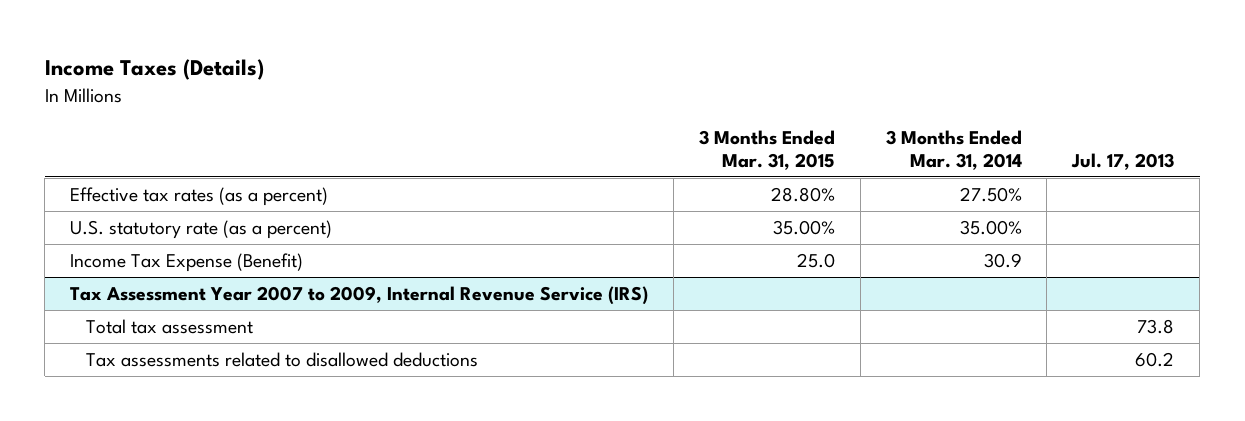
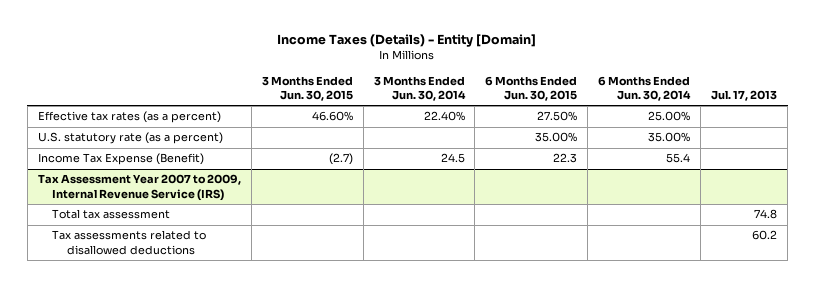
[44,59,264,81] Income Taxes (Details) -> [277,34,537,48] Income Taxes (Details) - Entity [Domain]
[698,129,835,170] 3 Months Ended Mar. 31, 2015 -> none
[885,129,1022,170] 3 Months Ended Mar. 31, 2014 -> none
none -> [261,75,353,101] 3 Months Ended Jun. 30, 2015
none -> [373,75,466,101] 3 Months Ended Jun. 30, 2014
none -> [485,75,578,101] 6 Months Ended Jun. 30, 2015
none -> [598,75,692,101] 6 Months Ended Jun. 30, 2014
[1137,318,1175,334] 73.8 -> [754,209,778,220] 74.8

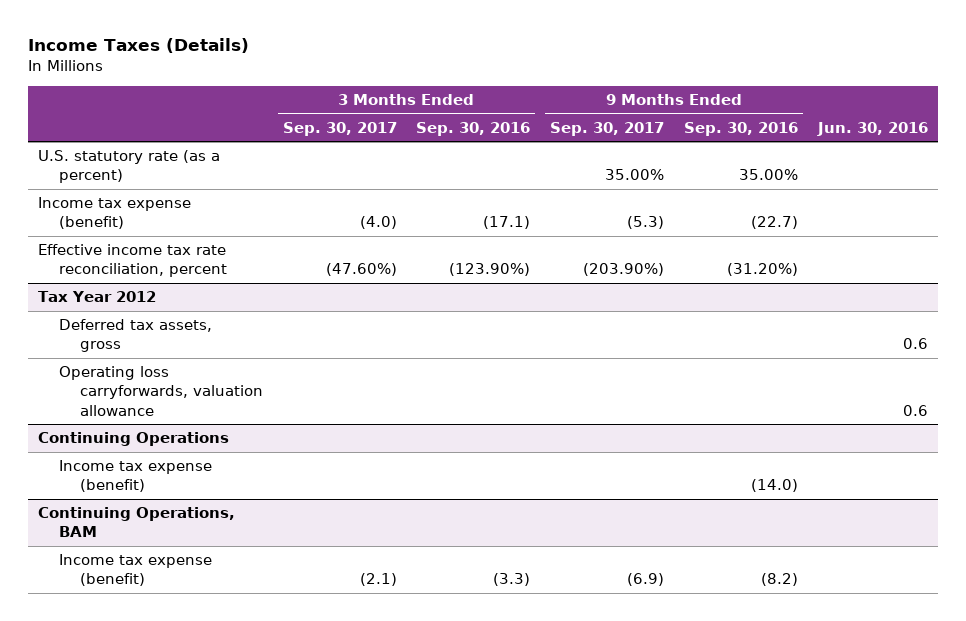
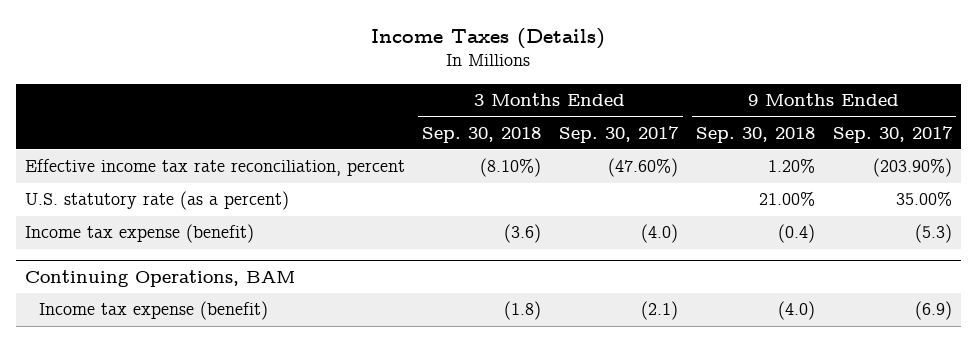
[416,121,531,136] Sep. 30, 2016 -> none
[684,121,799,136] Sep. 30, 2016 -> none
[816,121,928,136] Jun. 30, 2016 -> none
none -> [422,126,542,143] Sep. 30, 2018
none -> [695,126,815,143] Sep. 30, 2018
[37,244,227,278] Effective income tax rate reconciliation, percent -> [24,159,405,177] Effective income tax rate reconciliation, percent
[37,291,156,303] Tax Year 2012 -> none
[58,319,212,353] Deferred tax assets, gross -> none
[58,366,263,416] Operating loss carryforwards, valuation allowance -> none
[37,432,229,447] Continuing Operations -> none
[58,460,212,493] Income tax expense (benefit) -> none

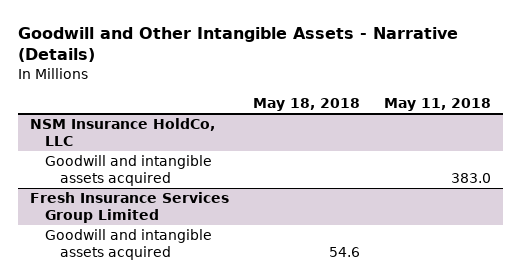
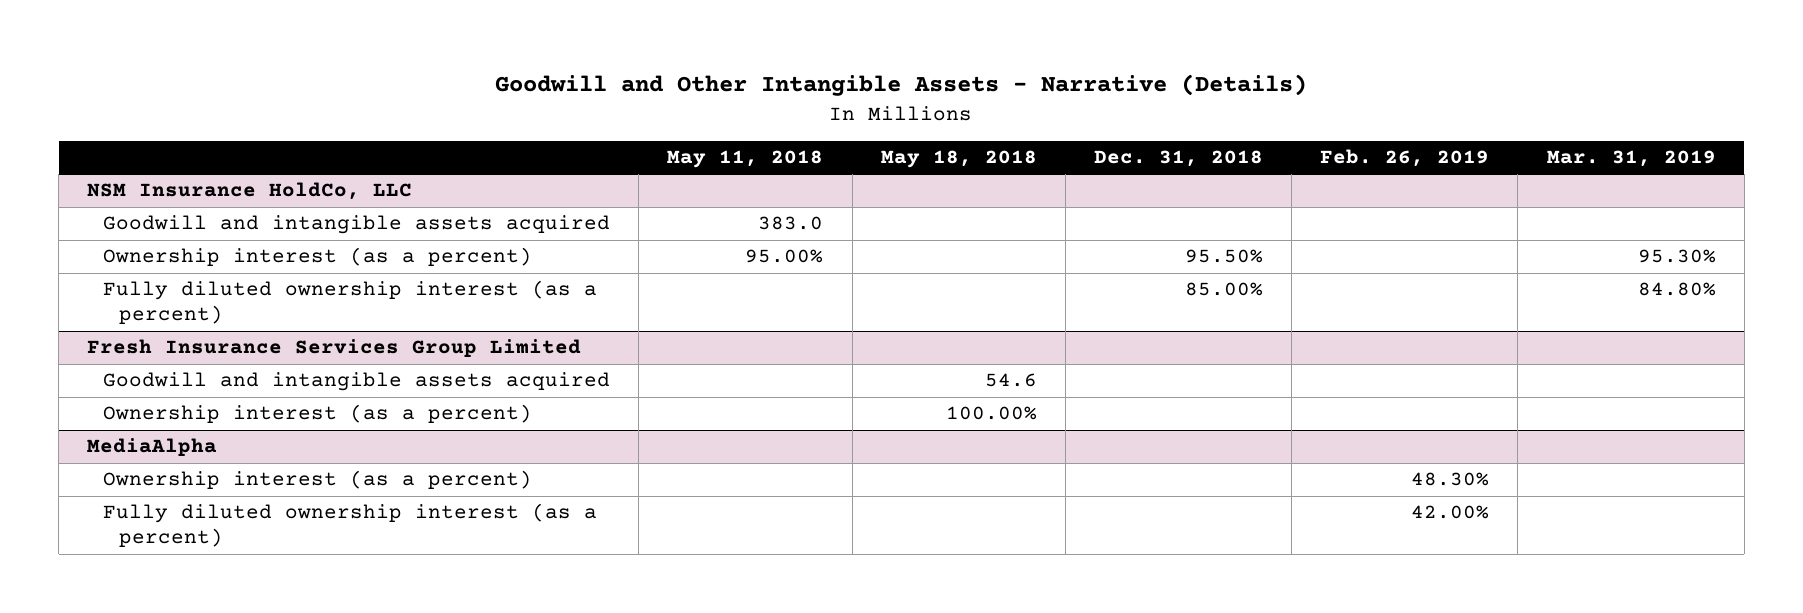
none -> [1094,149,1264,167] Dec. 31, 2018
none -> [1320,148,1490,167] Feb. 26, 2019
none -> [1546,149,1716,167] Mar. 31, 2019
none -> [103,247,533,267] Ownership interest (as a percent)
none -> [103,280,598,325] Fully diluted ownership interest (as a percent)
none -> [103,404,533,424] Ownership interest (as a percent)
none -> [87,438,218,457] MediaAlpha
none -> [103,470,533,490] Ownership interest (as a percent)
none -> [103,503,598,548] Fully diluted ownership interest (as a percent)

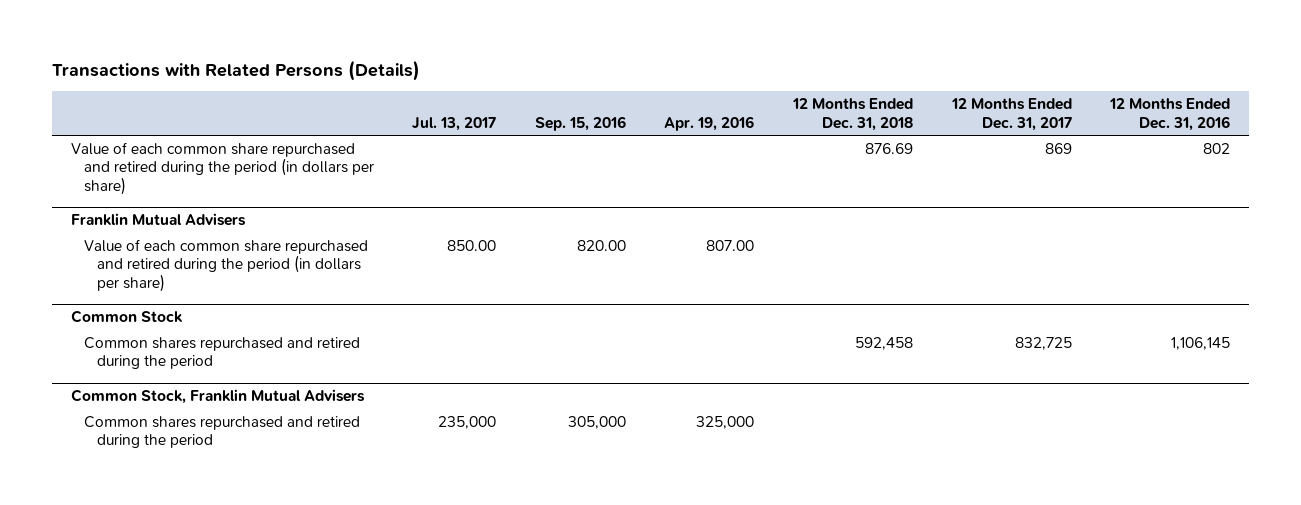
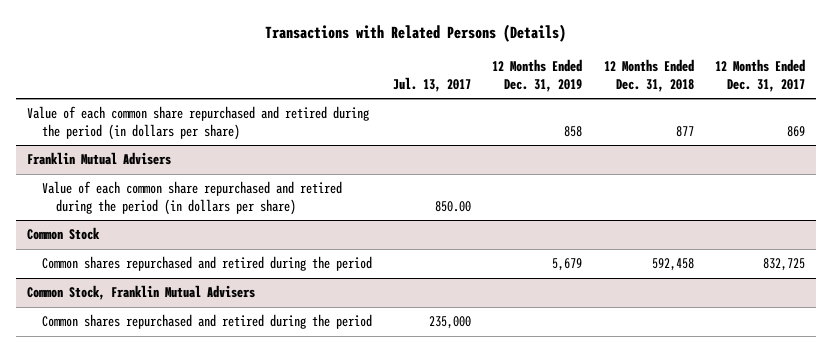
[534,115,626,131] Sep. 15, 2016 -> none
[664,115,755,131] Apr. 19, 2016 -> none
[1109,98,1231,131] 12 Months Ended Dec. 31, 2016 -> none
none -> [492,58,583,92] 12 Months Ended Dec. 31, 2019
[865,143,914,155] 876.69 -> [675,125,694,137] 877

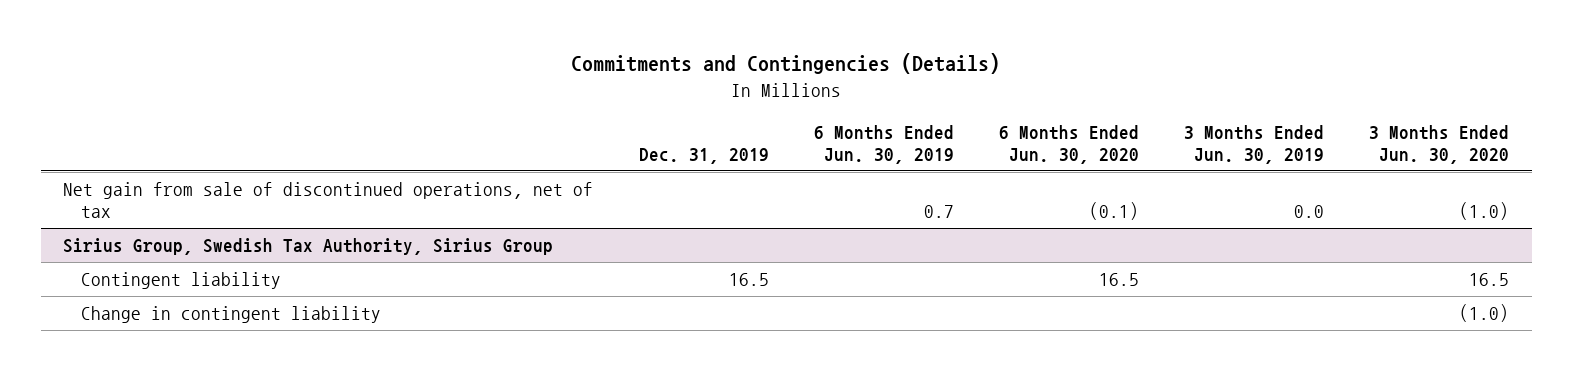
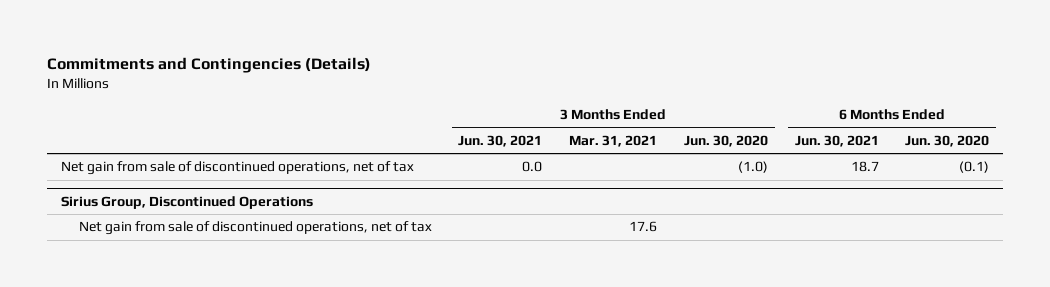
[638,147,769,164] Dec. 31, 2019 -> none
[813,124,954,164] 6 Months Ended Jun. 30, 2019 -> none
[1183,124,1324,164] 3 Months Ended Jun. 30, 2019 -> none
none -> [458,134,543,147] Jun. 30, 2021
none -> [569,134,658,147] Mar. 31, 2021
none -> [794,134,879,147] Jun. 30, 2021
[63,237,554,255] Sirius Group, Swedish Tax Authority, Sirius Group -> none
[80,271,281,289] Contingent liability -> none
[80,305,381,323] Change in contingent liability -> none
none -> [60,195,313,209] Sirius Group, Discontinued Operations
none -> [78,221,432,236] Net gain from sale of discontinued operations, net of tax

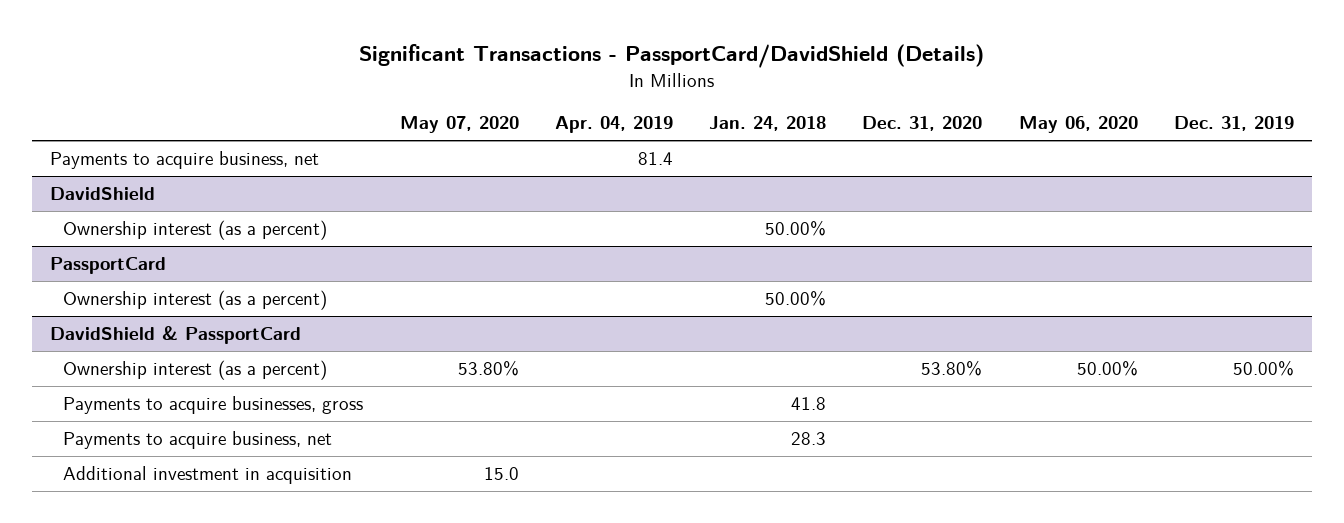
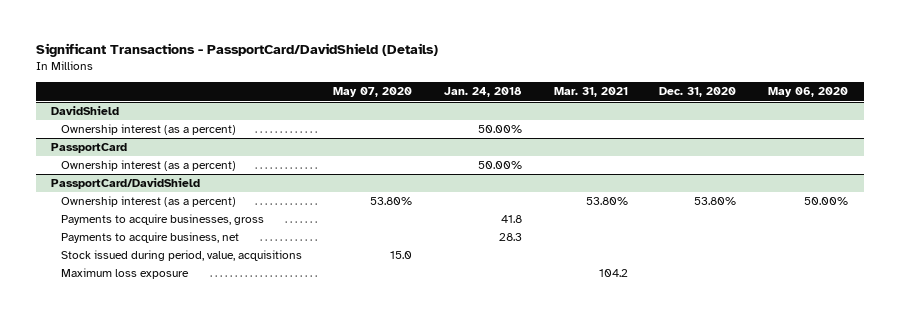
[554,116,673,134] Apr. 04, 2019 -> none
[1173,116,1294,132] Dec. 31, 2019 -> none
none -> [553,87,628,98] Mar. 31, 2021
[49,151,319,170] Payments to acquire business, net -> none
[49,326,301,345] DavidShield & PassportCard -> [51,178,201,190] PassportCard/DavidShield
[63,466,353,485] Additional investment in acquisition -> [60,250,302,262] Stock issued during period, value, acquisitions
none -> [60,268,189,280] Maximum loss exposure

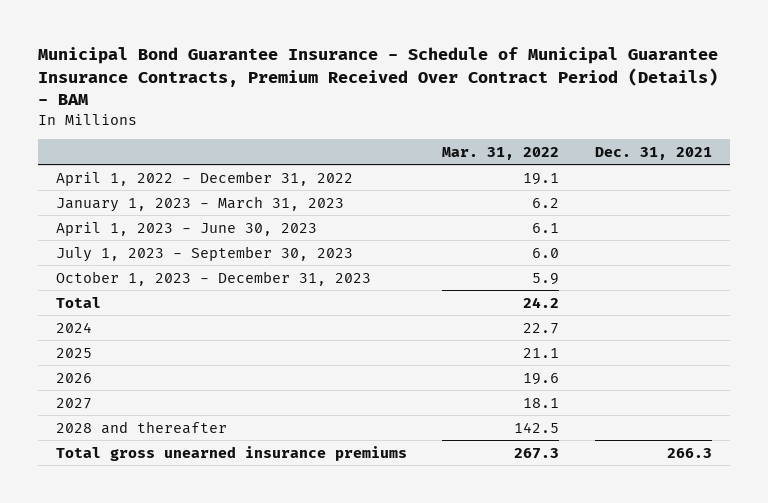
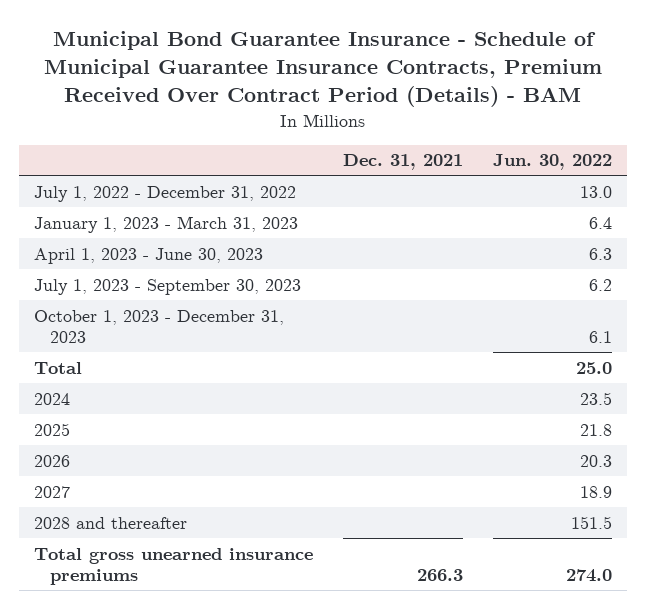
[442,146,560,160] Mar. 31, 2022 -> none
none -> [492,154,612,171] Jun. 30, 2022
[55,170,353,186] April 1, 2022 - December 31, 2022 -> [33,185,296,202] July 1, 2022 - December 31, 2022

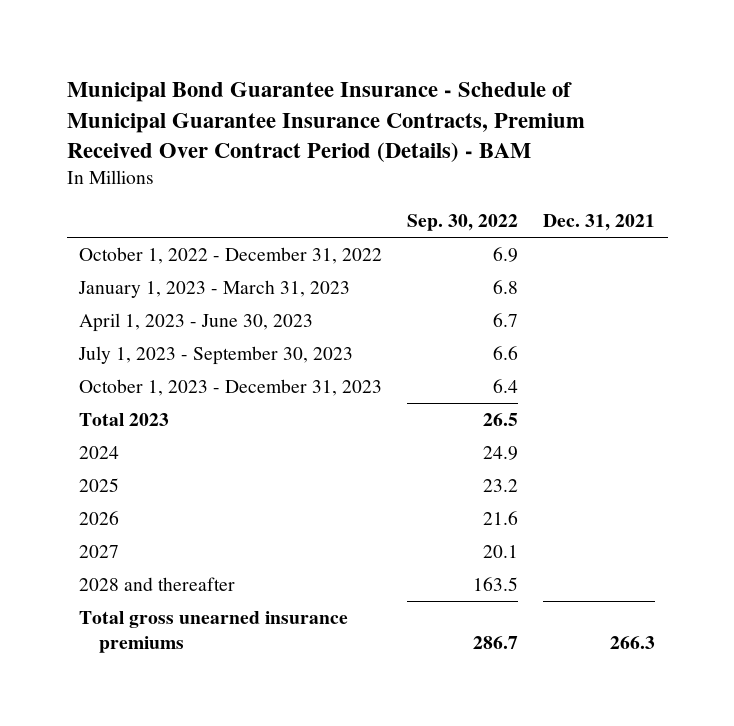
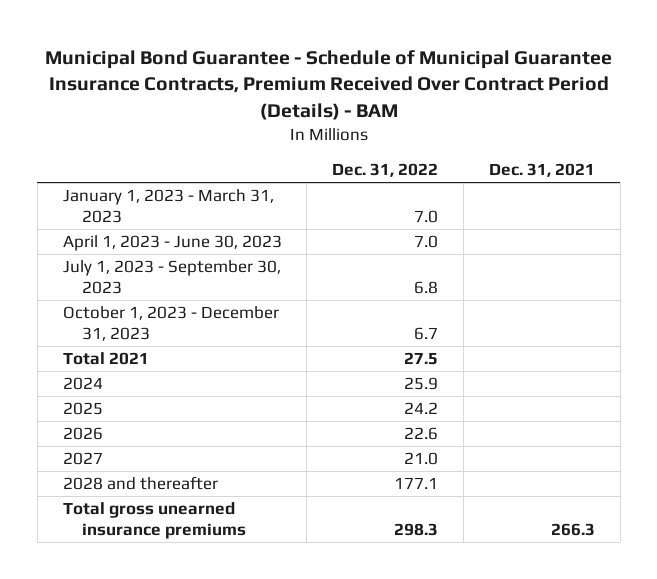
[66,82,585,162] Municipal Bond Guarantee Insurance - Schedule of Municipal Guarantee Insurance Contracts, Premium Received Over Contract Period (Details) - BAM -> [44,49,612,120] Municipal Bond Guarantee - Schedule of Municipal Guarantee Insurance Contracts, Premium Received Over Contract Period (Details) - BAM
[407,214,519,232] Sep. 30, 2022 -> none
none -> [332,163,439,178] Dec. 31, 2022
[79,247,383,265] October 1, 2022 - December 31, 2022 -> none
[79,413,170,427] Total 2023 -> [62,352,149,366] Total 2021

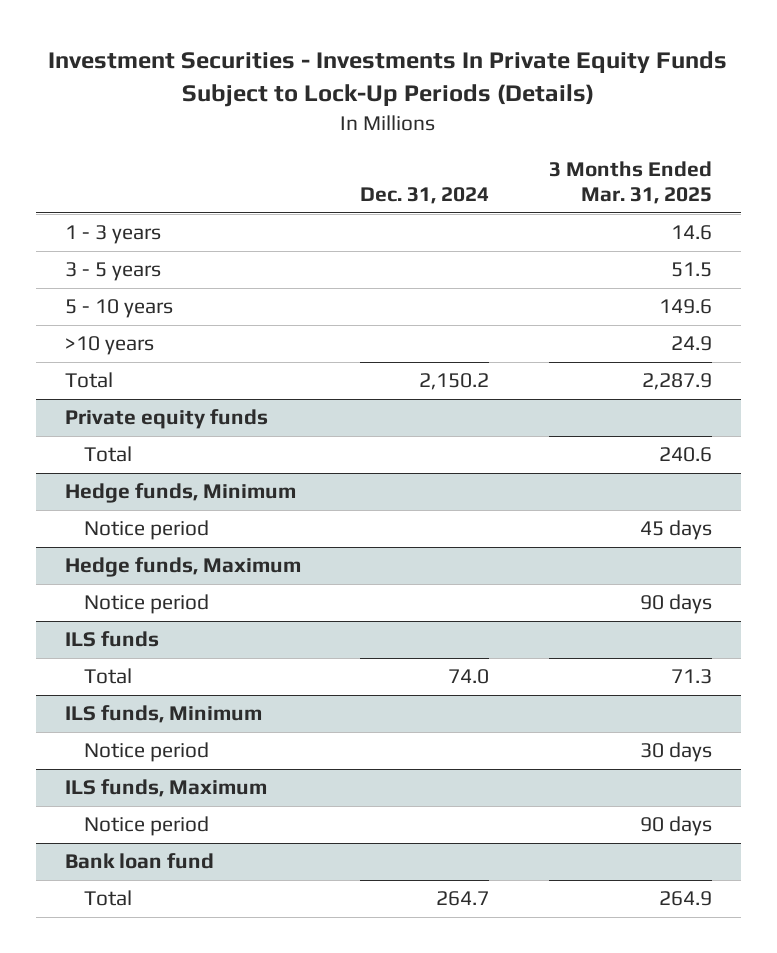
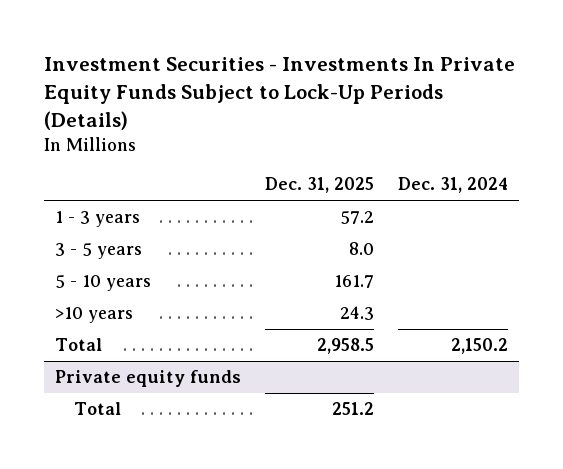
[548,160,712,205] 3 Months Ended Mar. 31, 2025 -> none
none -> [265,177,375,194] Dec. 31, 2025
[65,483,297,504] Hedge funds, Minimum -> none
[84,520,210,541] Notice period -> none
[65,557,302,578] Hedge funds, Maximum -> none
[84,594,210,615] Notice period -> none
[65,631,160,648] ILS funds -> none
[84,668,133,685] Total -> none
[65,705,263,724] ILS funds, Minimum -> none
[84,742,210,763] Notice period -> none
[65,779,268,798] ILS funds, Maximum -> none
[84,816,210,837] Notice period -> none
[65,853,215,870] Bank loan fund -> none
[84,890,133,907] Total -> none

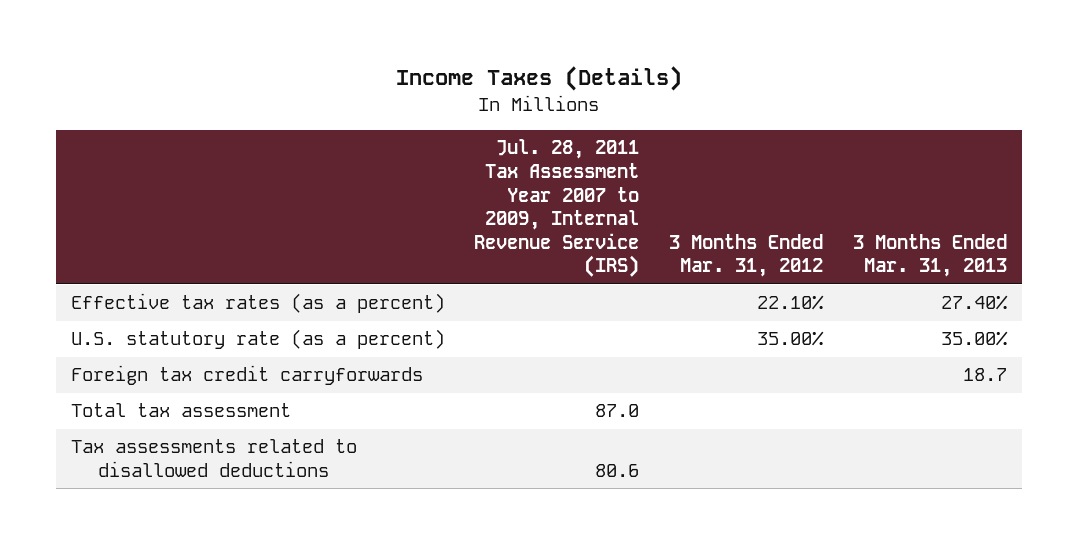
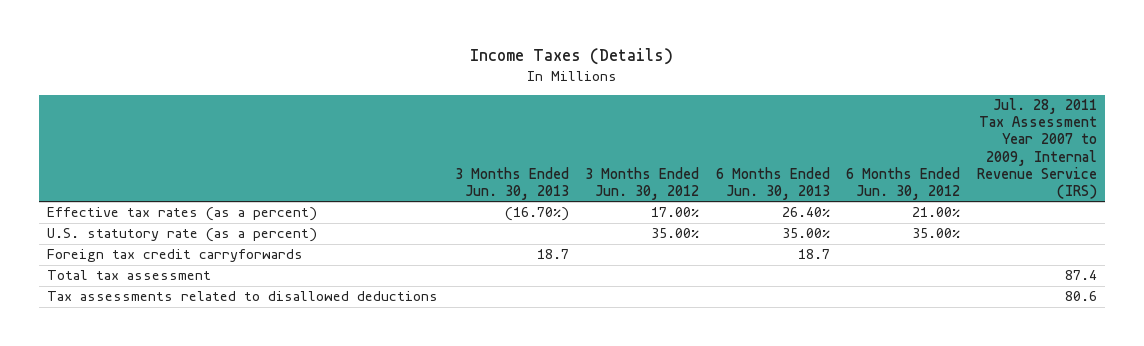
[669,233,824,278] 3 Months Ended Mar. 31, 2012 -> none
[853,233,1008,278] 3 Months Ended Mar. 31, 2013 -> none
none -> [454,166,569,200] 3 Months Ended Jun. 30, 2013
none -> [585,166,700,200] 3 Months Ended Jun. 30, 2012
none -> [715,166,830,200] 6 Months Ended Jun. 30, 2013
none -> [846,166,961,200] 6 Months Ended Jun. 30, 2012
[595,404,640,418] 87.0 -> [1064,270,1097,281] 87.4

